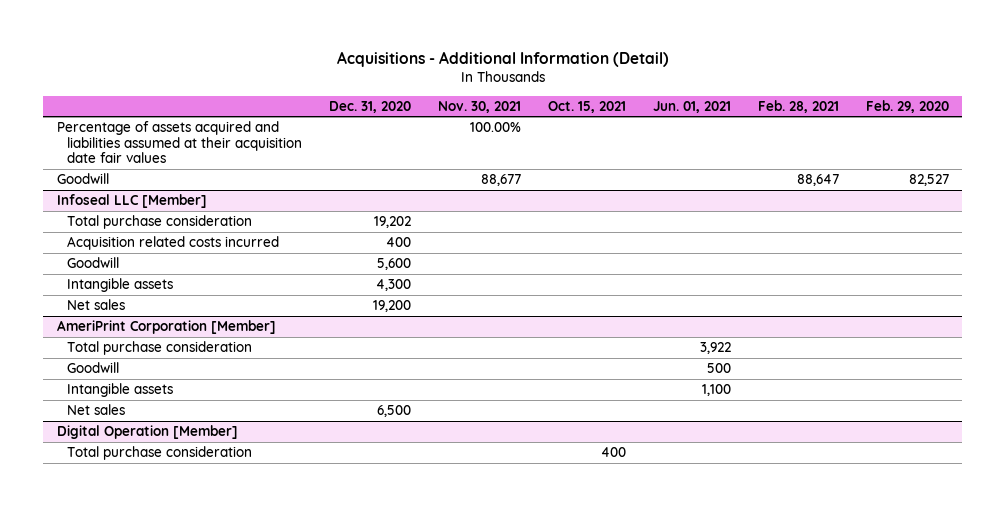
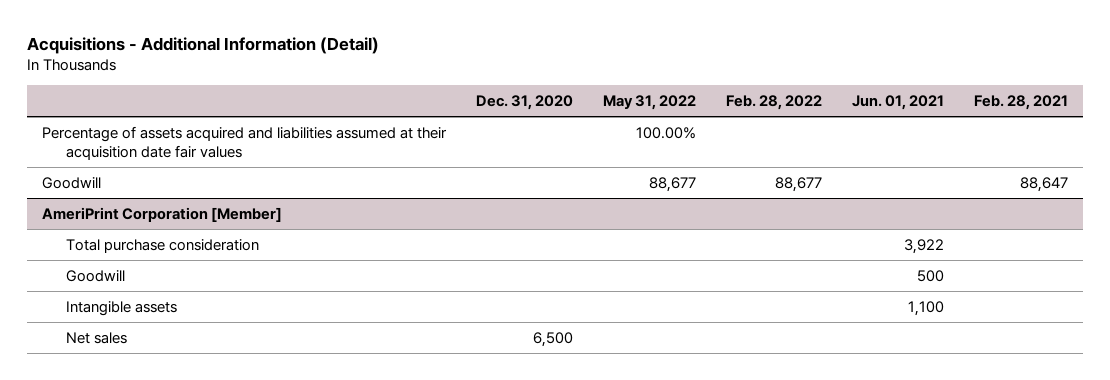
[437,100,521,113] Nov. 30, 2021 -> none
[547,100,626,113] Oct. 15, 2021 -> none
[865,99,949,113] Feb. 29, 2020 -> none
none -> [603,95,697,111] May 31, 2022
none -> [726,95,823,111] Feb. 28, 2022
[56,194,207,209] Infoseal LLC [Member] -> none
[66,215,252,230] Total purchase consideration -> none
[66,236,279,251] Acquisition related costs incurred -> none
[66,257,119,269] Goodwill -> none
[66,278,173,293] Intangible assets -> none
[66,299,125,311] Net sales -> none
[56,425,238,440] Digital Operation [Member] -> none
[66,446,252,461] Total purchase consideration -> none

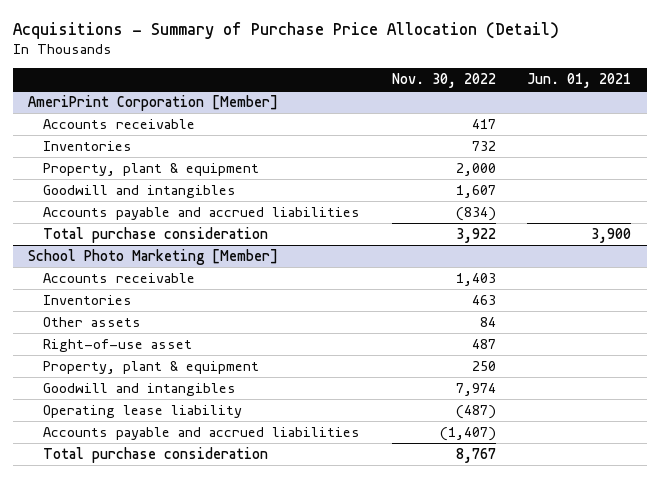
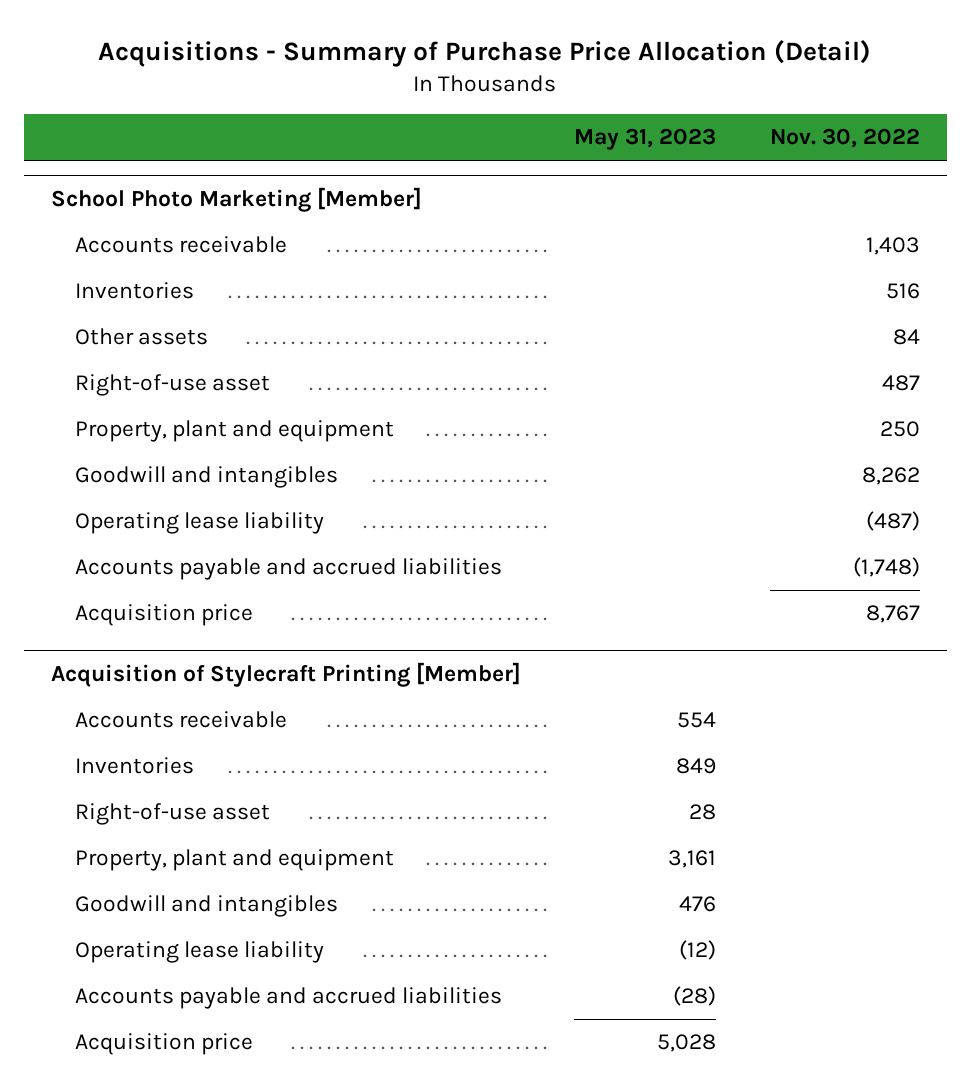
[527,73,632,89] Jun. 01, 2021 -> none
none -> [574,128,717,151] May 31, 2023
[28,94,279,111] AmeriPrint Corporation [Member] -> none
[42,118,195,129] Accounts receivable -> none
[42,140,132,151] Inventories -> none
[42,162,259,176] Property, plant & equipment -> none
[42,184,236,198] Goodwill and intangibles -> none
[42,206,360,220] Accounts payable and accrued liabilities -> none
[42,226,268,243] Total purchase consideration -> none
[471,294,496,305] 463 -> [886,283,921,300] 516
[42,360,259,374] Property, plant & equipment -> [74,420,394,443] Property, plant and equipment
[455,382,496,396] 7,974 -> [862,467,921,486] 8,262
[439,426,496,441] (1,407) -> [853,557,921,578] (1,748)
[42,446,268,463] Total purchase consideration -> [74,604,253,627] Acquisition price
none -> [50,662,521,688] Acquisition of Stylecraft Printing [Member]
none -> [74,711,287,729] Accounts receivable
none -> [74,757,194,775] Inventories
none -> [74,803,270,826] Right-of-use asset
none -> [74,849,394,872] Property, plant and equipment
none -> [74,895,338,918] Goodwill and intangibles
none -> [74,941,324,964] Operating lease liability
none -> [74,987,502,1010] Accounts payable and accrued liabilities
none -> [74,1033,253,1056] Acquisition price

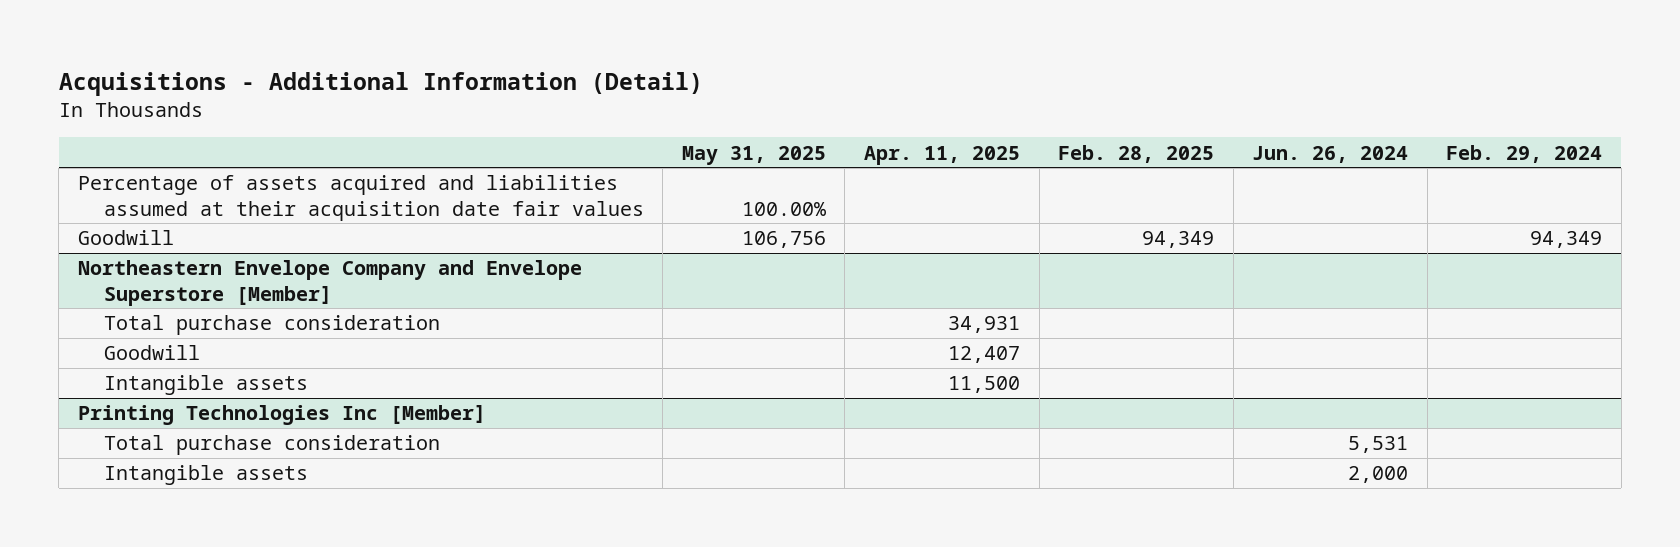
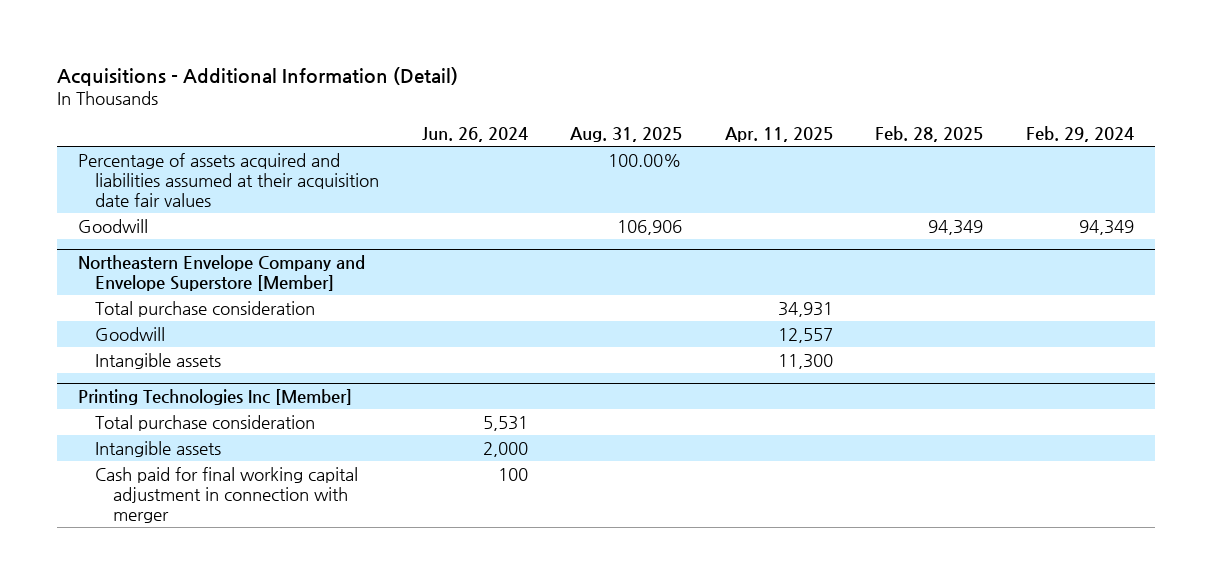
[681,145,826,165] May 31, 2025 -> none
none -> [570,127,683,143] Aug. 31, 2025
[947,346,1020,364] 12,407 -> [777,327,833,343] 12,557
[947,376,1020,394] 11,500 -> [777,353,833,369] 11,300
none -> [95,466,359,523] Cash paid for final working capital adjustment in connection with merger

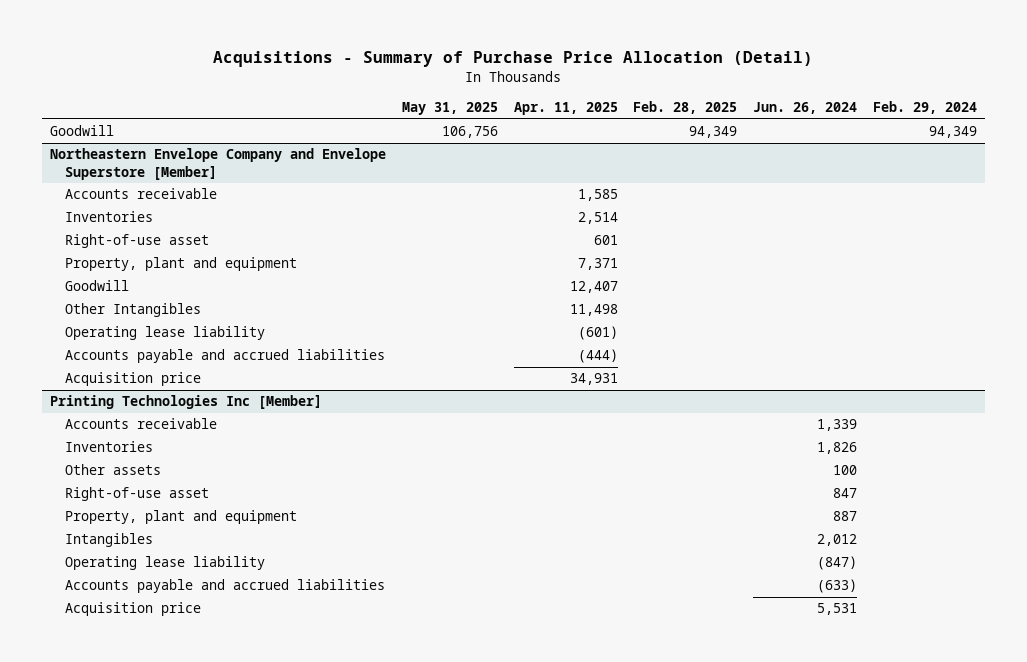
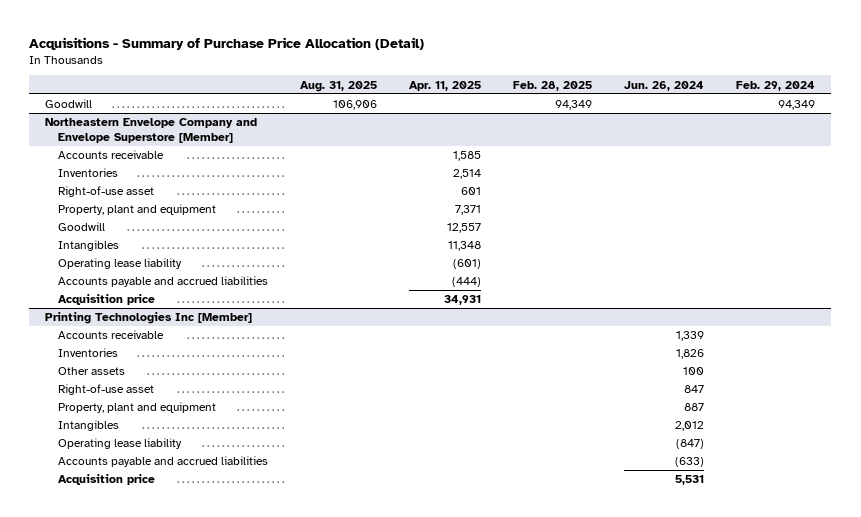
[401,102,498,116] May 31, 2025 -> none
none -> [299,80,377,92] Aug. 31, 2025
[569,281,618,294] 12,407 -> [446,223,481,234] 12,557
[65,303,202,318] Other Intangibles -> [57,240,119,252] Intangibles
[569,304,618,317] 11,498 -> [447,241,481,252] 11,348

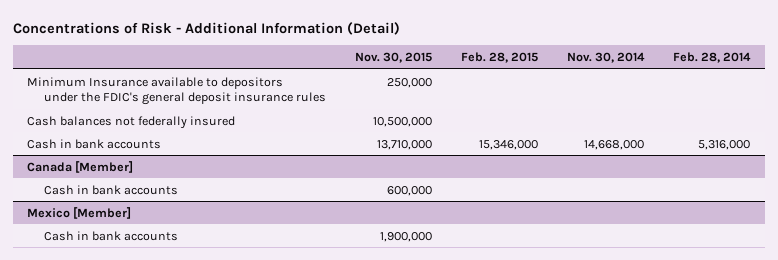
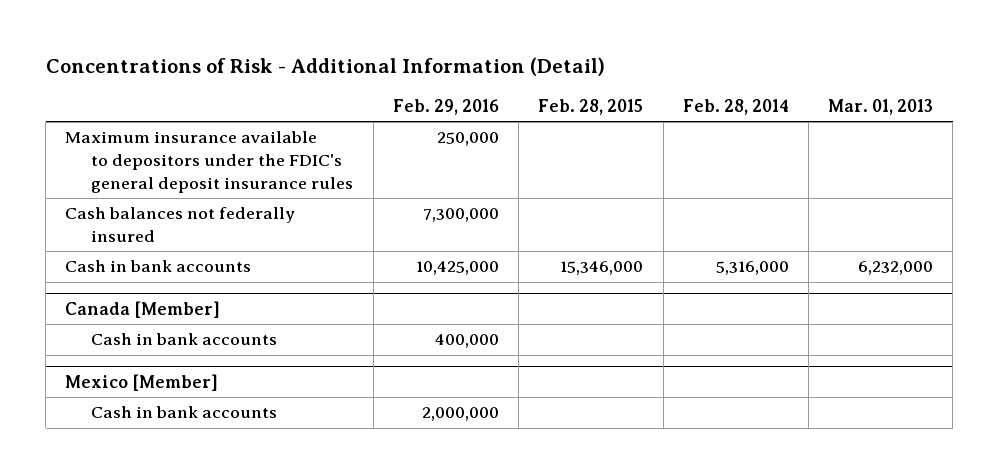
[355,51,433,63] Nov. 30, 2015 -> none
[567,51,646,63] Nov. 30, 2014 -> none
none -> [392,99,499,116] Feb. 29, 2016
none -> [828,99,934,116] Mar. 01, 2013
[27,76,327,106] Minimum Insurance available to depositors under the FDIC's general deposit insurance rules -> [65,131,354,193] Maximum insurance available to depositors under the FDIC's general deposit insurance rules

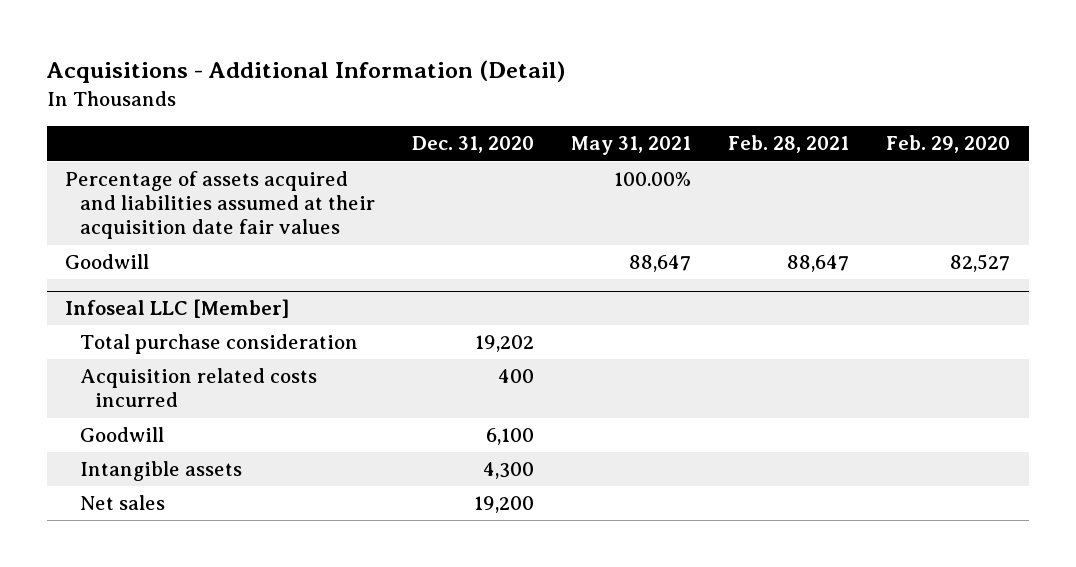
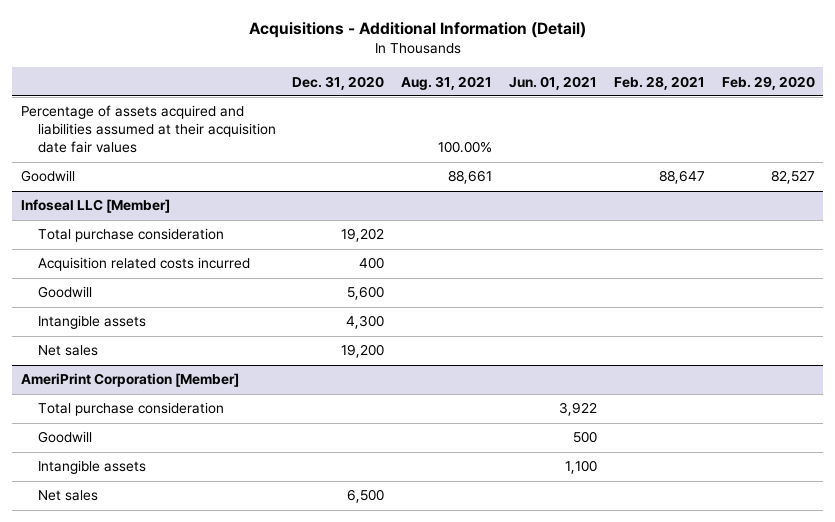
[571,136,692,156] May 31, 2021 -> none
none -> [401,75,493,90] Aug. 31, 2021
none -> [509,75,598,90] Jun. 01, 2021
[486,428,535,446] 6,100 -> [347,286,385,301] 5,600
none -> [20,373,239,388] AmeriPrint Corporation [Member]
none -> [37,402,224,417] Total purchase consideration
none -> [37,431,92,444] Goodwill
none -> [37,460,146,475] Intangible assets
none -> [37,490,98,502] Net sales

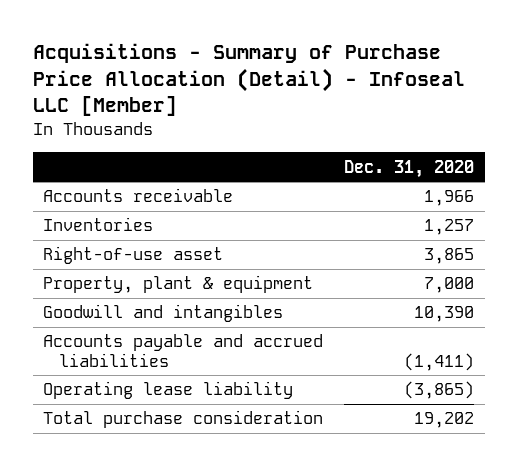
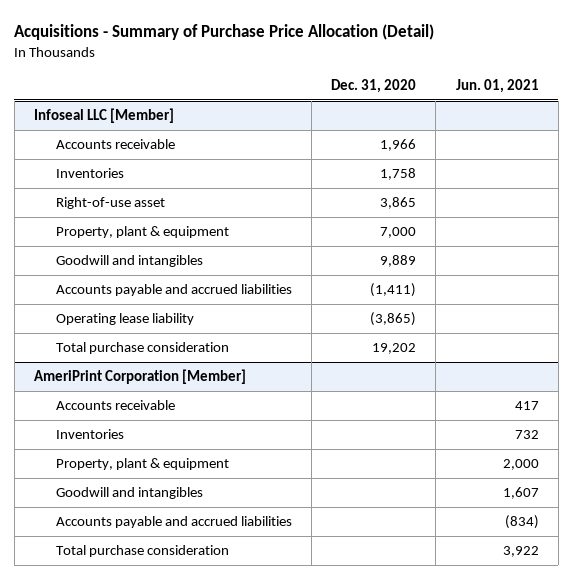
[32,43,465,117] Acquisitions - Summary of Purchase Price Allocation (Detail) - Infoseal LLC [Member] -> [14,23,435,40] Acquisitions - Summary of Purchase Price Allocation (Detail)
none -> [455,79,539,94] Jun. 01, 2021
none -> [34,108,175,124] Infoseal LLC [Member]
[424,219,475,236] 1,257 -> [380,168,417,181] 1,758
[414,306,475,323] 10,390 -> [380,255,417,268] 9,889
none -> [34,369,247,385] AmeriPrint Corporation [Member]
none -> [55,400,175,411] Accounts receivable
none -> [55,429,124,440] Inventories
none -> [55,458,229,471] Property, plant & equipment
none -> [55,487,203,500] Goodwill and intangibles
none -> [55,516,292,529] Accounts payable and accrued liabilities
none -> [55,545,229,558] Total purchase consideration

